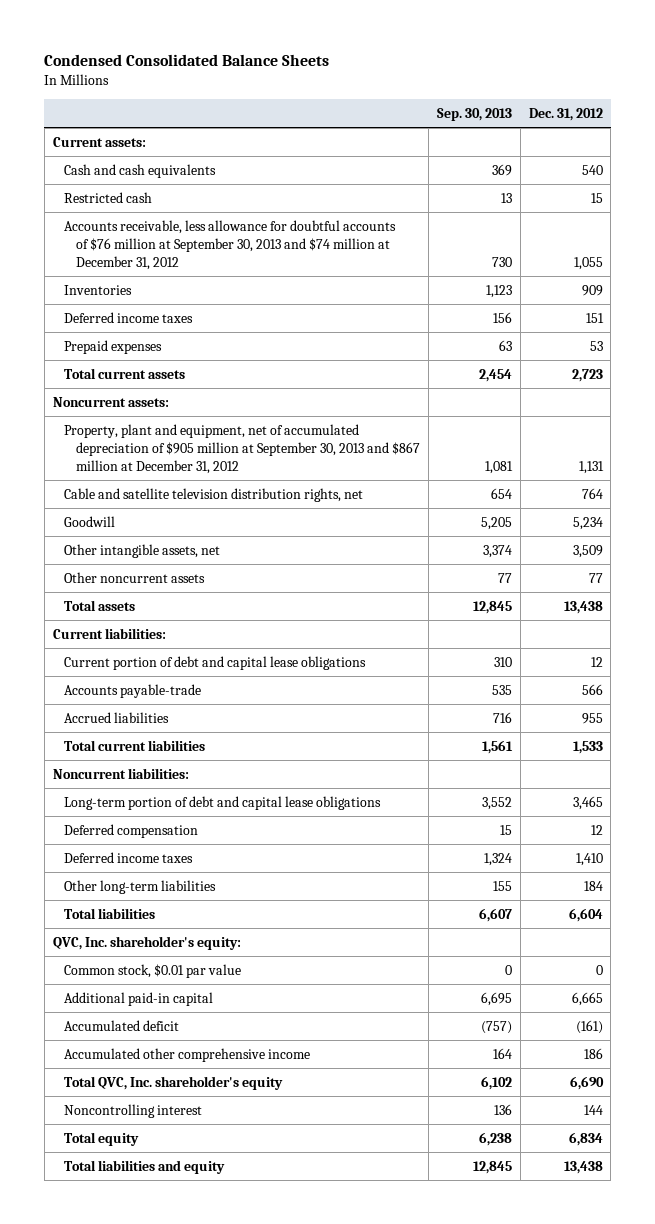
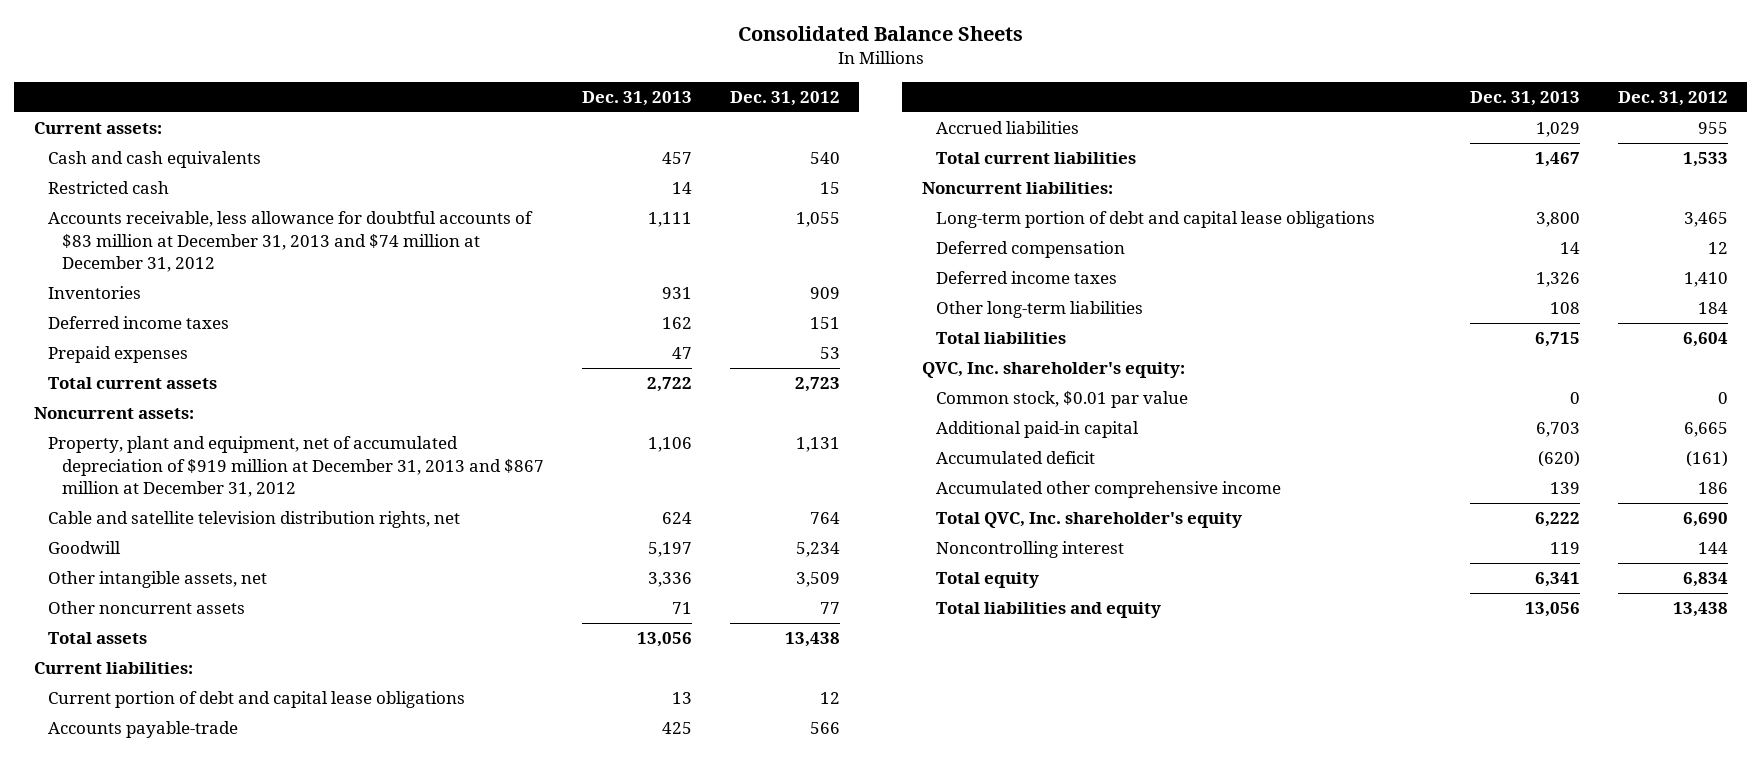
[44,54,330,67] Condensed Consolidated Balance Sheets -> [737,26,1023,42] Consolidated Balance Sheets
[436,108,512,122] Sep. 30, 2013 -> none
none -> [581,90,692,106] Dec. 31, 2013
[64,219,397,270] Accounts receivable, less allowance for doubtful accounts of $76 million at September 30, 2013 and $74 million at December 31, 2012 -> [47,211,533,273] Accounts receivable, less allowance for doubtful accounts of $83 million at December 31, 2013 and $74 million at December 31, 2012
[64,423,421,474] Property, plant and equipment, net of accumulated depreciation of $905 million at September 30, 2013 and $867 million at December 31, 2012 -> [47,436,544,498] Property, plant and equipment, net of accumulated depreciation of $919 million at December 31, 2013 and $867 million at December 31, 2012

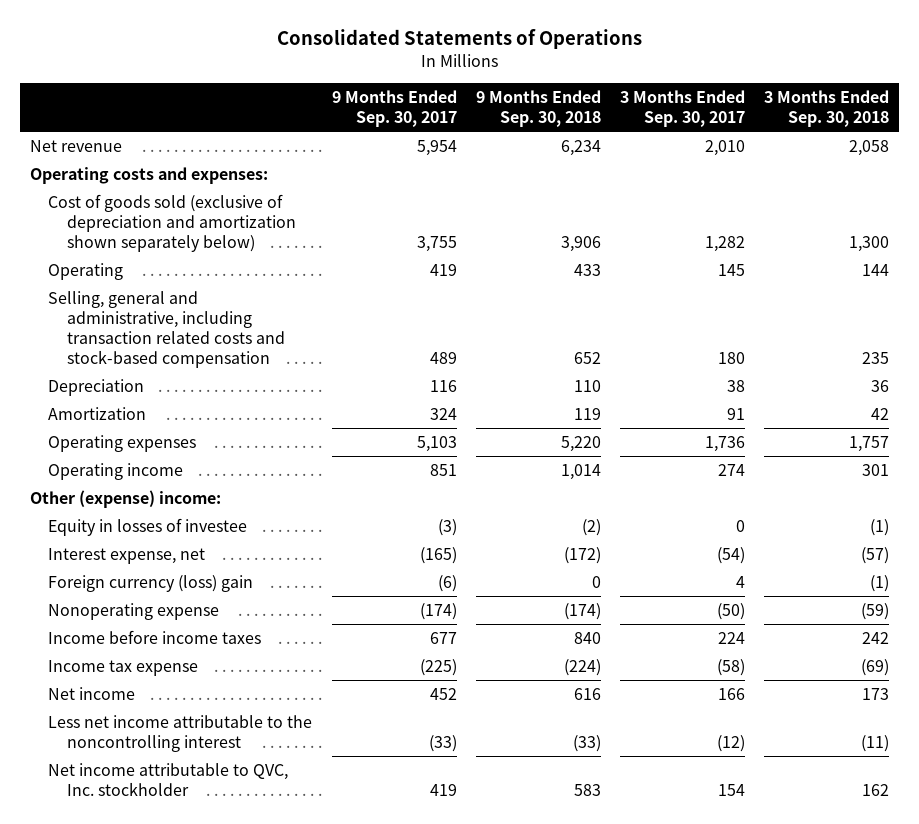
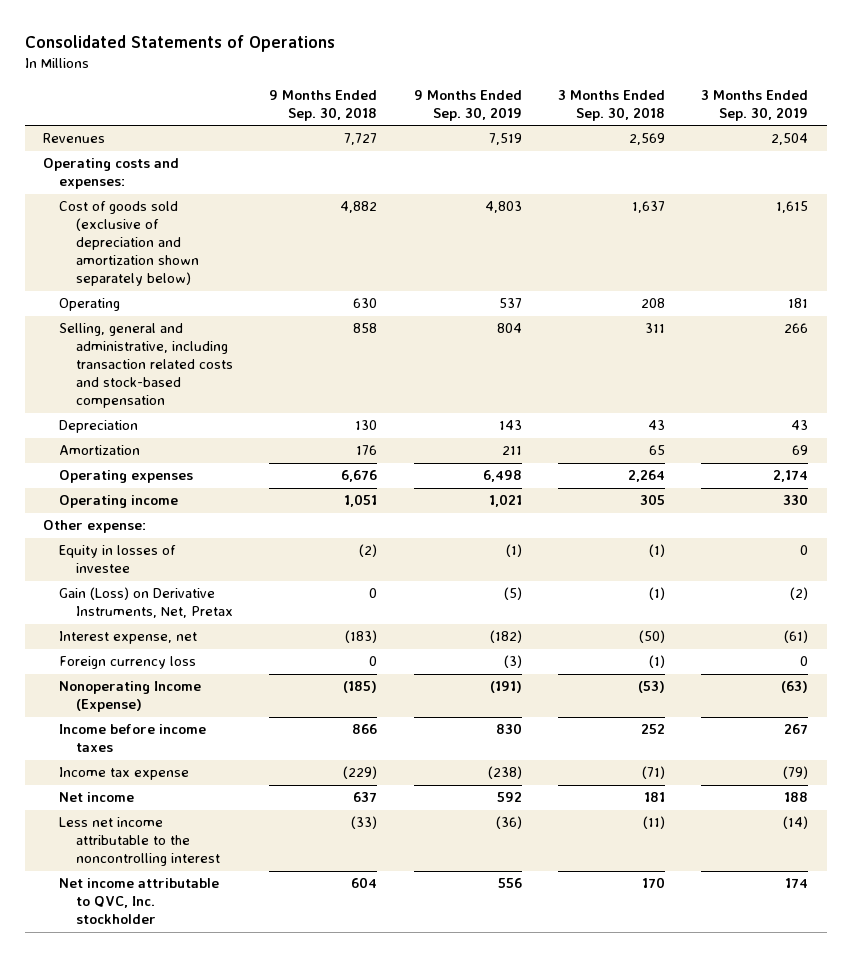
[331,90,457,128] 9 Months Ended Sep. 30, 2017 -> none
[620,90,746,128] 3 Months Ended Sep. 30, 2017 -> none
none -> [413,89,522,121] 9 Months Ended Sep. 30, 2019
none -> [701,89,809,121] 3 Months Ended Sep. 30, 2019
[30,139,123,152] Net revenue -> none
none -> [43,133,106,144] Revenues
[560,235,601,252] 3,906 -> [340,201,378,214] 4,882
[849,235,890,252] 1,300 -> [632,201,666,214] 1,637
[573,263,601,276] 433 -> [353,298,378,309] 630
[862,263,890,276] 144 -> [641,298,666,309] 208
[573,351,601,364] 652 -> [353,323,378,334] 858
[862,351,890,364] 235 -> [645,323,666,334] 311
[573,379,601,392] 110 -> [355,420,378,431] 130
[871,379,890,392] 36 -> [648,420,666,431] 43
[573,407,601,420] 119 -> [356,445,378,456] 176
[871,407,890,420] 42 -> [649,445,666,456] 65
[560,435,601,452] 5,220 -> [341,470,378,483] 6,676
[849,435,890,452] 1,757 -> [628,470,666,483] 2,264
[560,463,601,480] 1,014 -> [344,494,378,508] 1,051
[862,463,890,476] 301 -> [640,494,666,506] 305
[30,489,222,508] Other (expense) income: -> [43,520,147,534] Other expense:
none -> [59,587,233,619] Gain (Loss) on Derivative Instruments, Net, Pretax
[563,546,601,564] (172) -> [345,630,378,644] (183)
[861,546,890,564] (57) -> [639,630,666,644] (50)
[48,574,254,592] Foreign currency (loss) gain -> [59,656,197,670] Foreign currency loss
[48,602,220,620] Nonoperating expense -> [59,681,202,713] Nonoperating Income (Expense)
[563,602,601,620] (174) -> [343,681,378,694] (185)
[861,602,890,620] (59) -> [638,681,666,694] (53)
[573,631,601,644] 840 -> [352,724,378,735] 866
[862,631,890,644] 242 -> [641,724,666,735] 252
[563,658,601,676] (224) -> [343,766,378,780] (229)
[861,658,890,676] (69) -> [642,766,666,780] (71)
[573,687,601,700] 616 -> [353,792,378,803] 637
[862,687,890,700] 173 -> [644,792,666,803] 181
[573,783,601,796] 583 -> [351,877,378,889] 604
[862,783,890,796] 162 -> [642,877,666,889] 170

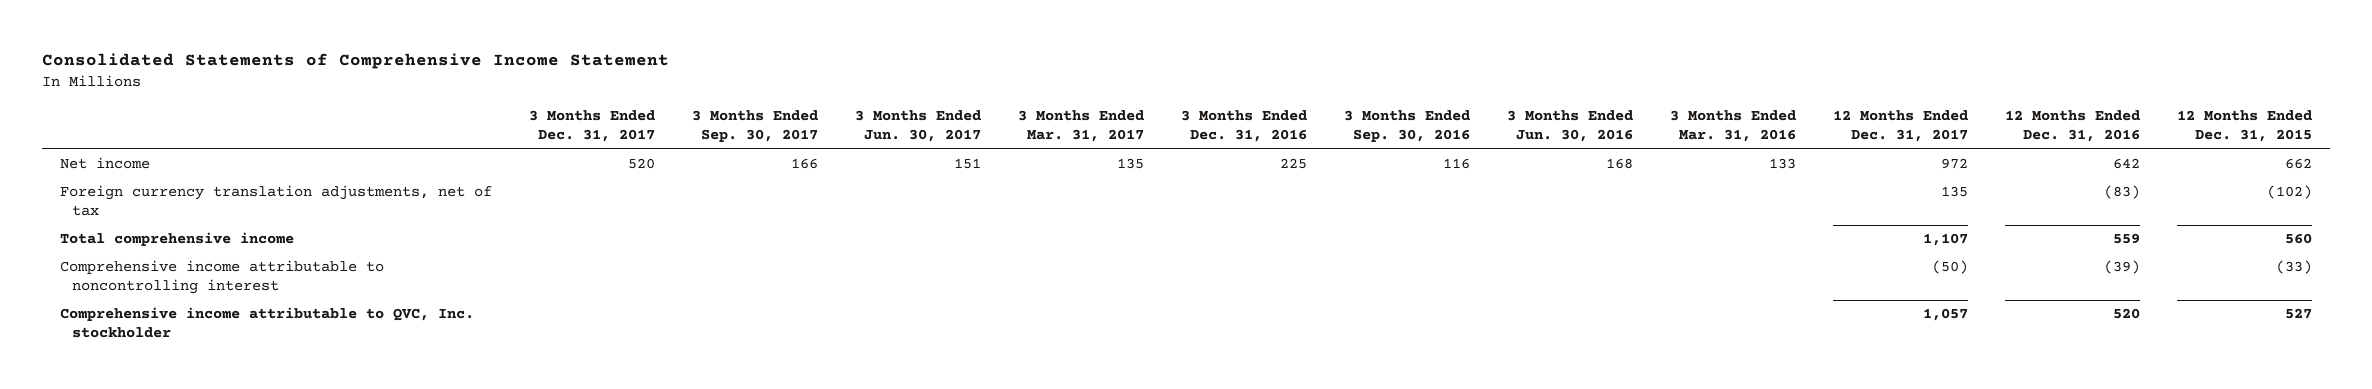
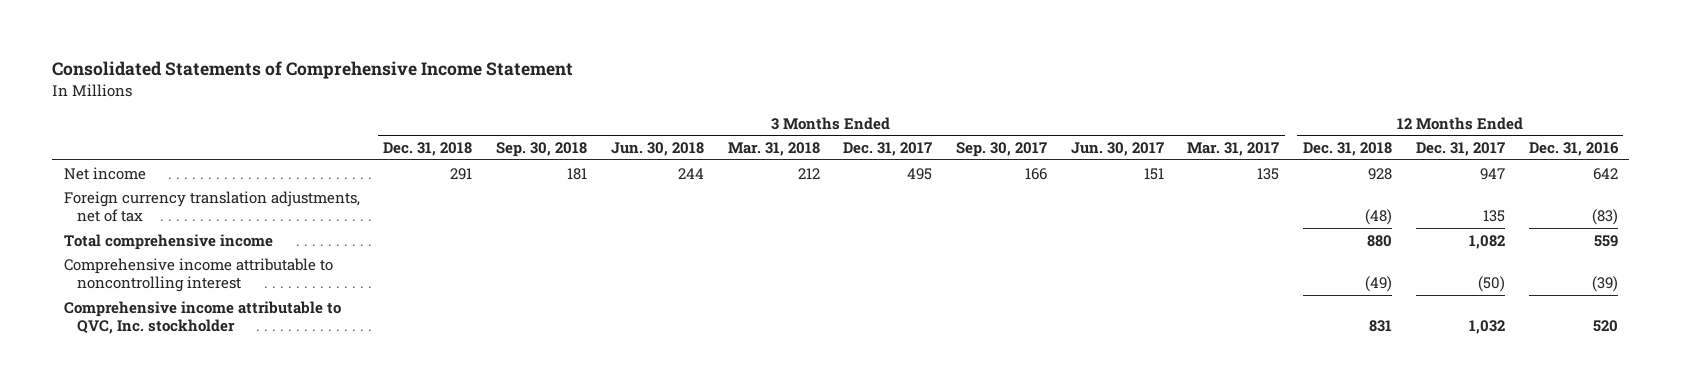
[1180,110,1307,143] 3 Months Ended Dec. 31, 2016 -> none
[1343,110,1470,143] 3 Months Ended Sep. 30, 2016 -> none
[1506,110,1633,143] 3 Months Ended Jun. 30, 2016 -> none
[1669,110,1796,143] 3 Months Ended Mar. 31, 2016 -> none
[2176,110,2312,143] 12 Months Ended Dec. 31, 2015 -> none
none -> [383,142,473,157] Dec. 31, 2018
none -> [496,142,588,158] Sep. 30, 2018
none -> [610,142,704,157] Jun. 30, 2018
none -> [727,142,820,157] Mar. 31, 2018
none -> [1303,142,1393,157] Dec. 31, 2018
[628,158,656,170] 520 -> [907,167,933,180] 495
[1940,158,1968,170] 972 -> [1479,167,1505,180] 947
[1922,233,1968,247] 1,107 -> [1468,234,1505,249] 1,082
[1922,308,1968,322] 1,057 -> [1468,320,1505,335] 1,032

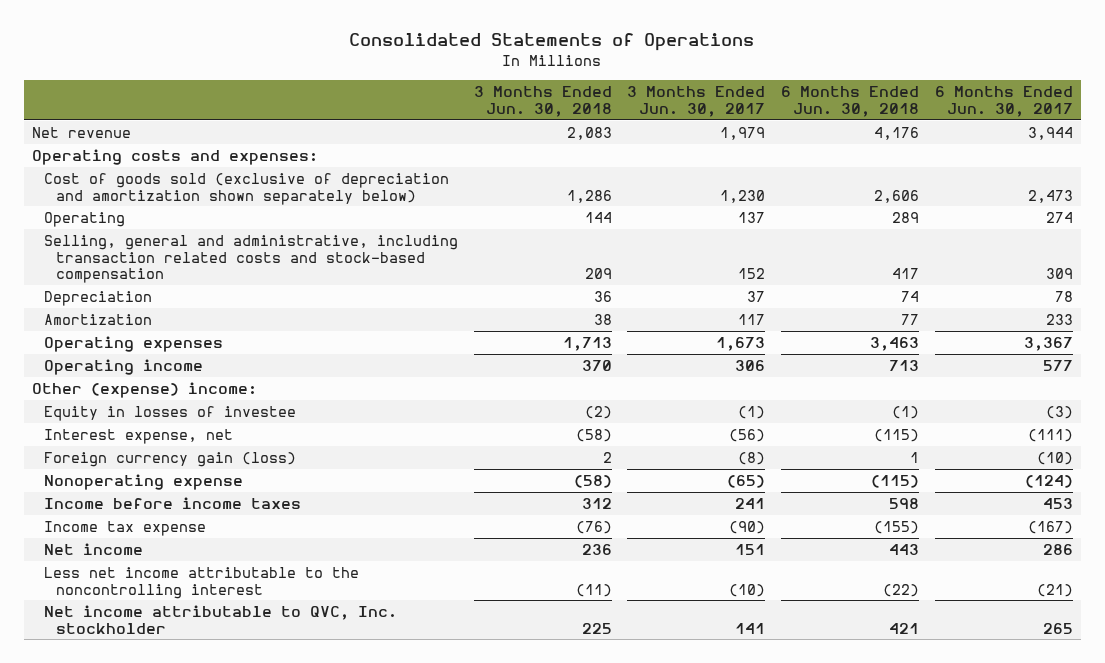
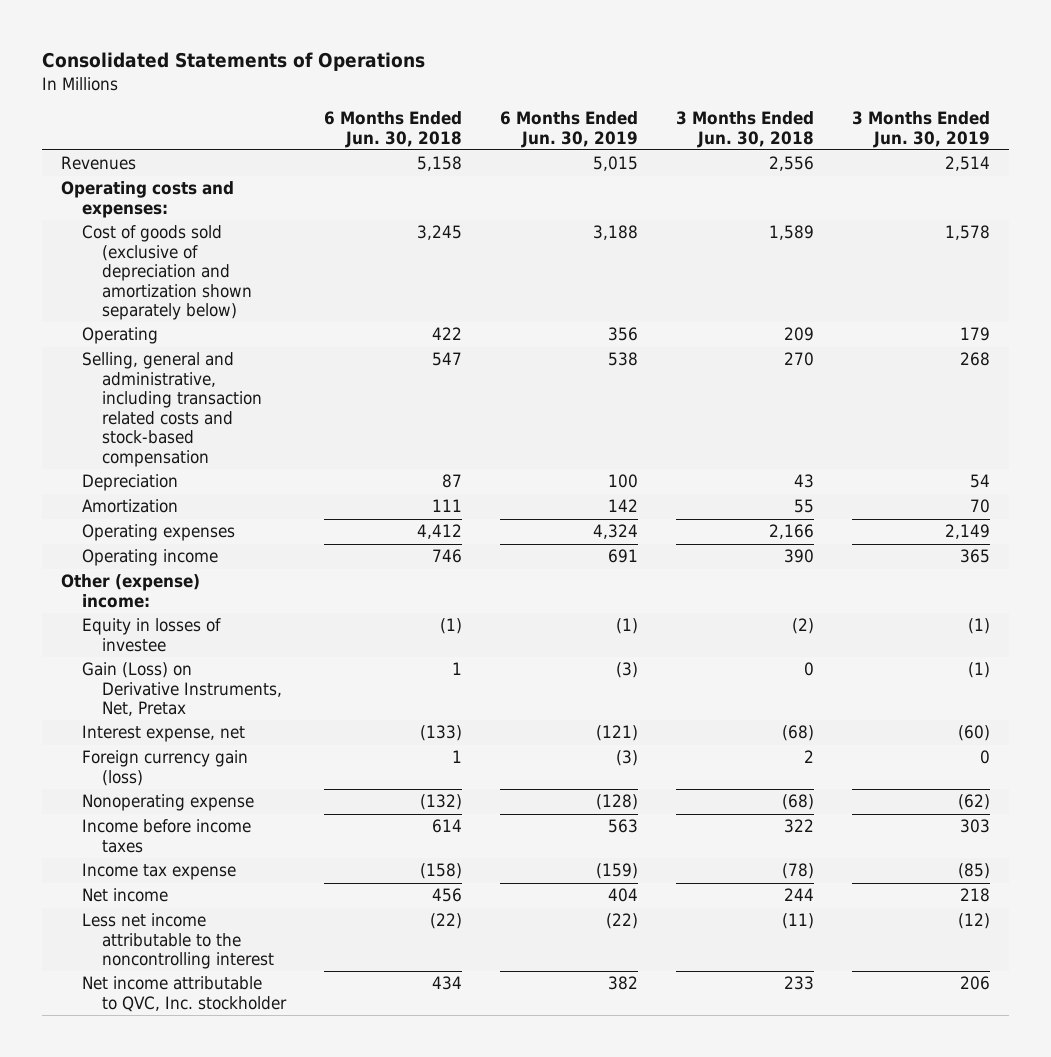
[627,86,766,118] 3 Months Ended Jun. 30, 2017 -> none
[934,86,1073,118] 6 Months Ended Jun. 30, 2017 -> none
none -> [500,111,639,148] 6 Months Ended Jun. 30, 2019
none -> [851,111,990,148] 3 Months Ended Jun. 30, 2019
[31,126,131,138] Net revenue -> none
none -> [60,156,136,171] Revenues
[566,189,612,203] 1,286 -> [768,225,814,241] 1,589
[874,189,920,203] 2,606 -> [417,225,463,241] 3,245
[584,211,612,223] 144 -> [783,327,814,342] 209
[892,211,920,223] 289 -> [432,327,463,341] 422
[584,268,612,280] 209 -> [783,352,814,367] 270
[892,268,920,280] 417 -> [432,352,463,367] 547
[593,290,612,302] 36 -> [793,474,814,489] 43
[901,290,920,302] 74 -> [442,474,463,489] 87
[593,313,612,325] 38 -> [793,499,814,514] 55
[901,313,920,325] 77 -> [432,499,463,513] 111
[562,336,612,351] 1,713 -> [768,524,814,540] 2,166
[870,336,920,351] 3,463 -> [417,524,463,540] 4,412
[581,359,612,371] 370 -> [783,549,814,564] 390
[889,359,920,371] 713 -> [432,549,463,564] 746
none -> [81,662,283,717] Gain (Loss) on Derivative Instruments, Net, Pretax
[575,428,612,442] (58) -> [781,725,814,742] (68)
[874,428,920,442] (115) -> [420,725,463,742] (133)
[573,474,612,488] (58) -> [781,794,814,811] (68)
[871,474,920,488] (115) -> [420,794,463,811] (132)
[581,497,612,509] 312 -> [783,819,814,834] 322
[889,497,920,509] 598 -> [432,819,463,834] 614
[575,520,612,534] (76) -> [781,863,814,880] (78)
[874,520,920,534] (155) -> [420,863,463,880] (158)
[581,543,612,555] 236 -> [783,888,814,902] 244
[889,543,920,555] 443 -> [432,888,463,903] 456
[581,622,612,634] 225 -> [783,976,814,991] 233
[889,622,920,634] 421 -> [432,976,463,991] 434

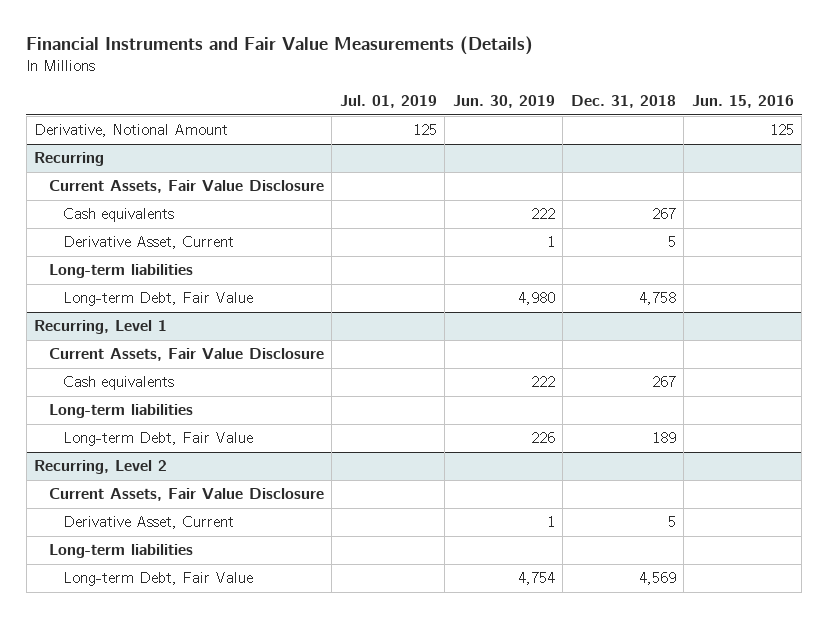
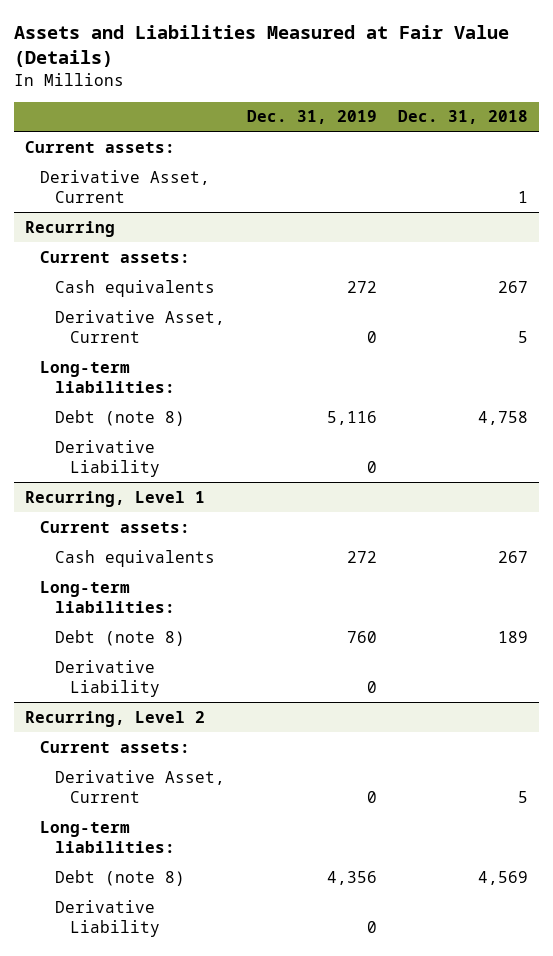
[26,36,534,56] Financial Instruments and Fair Value Measurements (Details) -> [14,24,510,67] Assets and Liabilities Measured at Fair Value (Details)
[339,95,437,109] Jul. 01, 2019 -> none
[452,95,555,109] Jun. 30, 2019 -> none
[691,95,794,109] Jun. 15, 2016 -> none
none -> [246,110,377,125] Dec. 31, 2019
[34,124,229,138] Derivative, Notional Amount -> none
none -> [24,140,175,153] Current assets:
none -> [39,169,210,203] Derivative Asset, Current
[48,180,324,194] Current Assets, Fair Value Disclosure -> [39,250,190,263] Current assets:
[48,264,193,279] Long-term liabilities -> [39,360,176,393] Long-term liabilities:
[62,292,253,307] Long-term Debt, Fair Value -> [55,409,186,426] Debt (note 8)
none -> [55,439,161,477] Derivative Liability
[48,348,324,362] Current Assets, Fair Value Disclosure -> [39,520,190,533] Current assets:
[48,404,193,419] Long-term liabilities -> [39,580,176,613] Long-term liabilities:
[62,432,253,447] Long-term Debt, Fair Value -> [55,629,186,646] Debt (note 8)
none -> [55,659,161,697] Derivative Liability
[48,488,324,502] Current Assets, Fair Value Disclosure -> [39,740,190,753] Current assets:
[48,544,193,559] Long-term liabilities -> [39,820,176,853] Long-term liabilities:
[62,572,253,587] Long-term Debt, Fair Value -> [55,869,186,886] Debt (note 8)
none -> [55,899,161,937] Derivative Liability

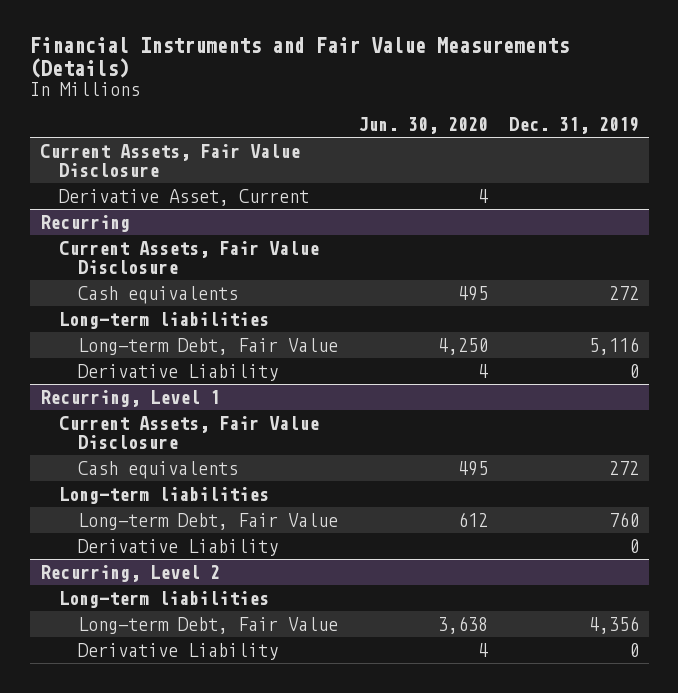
[14,24,510,67] Assets and Liabilities Measured at Fair Value (Details) -> [29,36,569,78] Financial Instruments and Fair Value Measurements (Details)
[398,110,529,125] Dec. 31, 2018 -> none
none -> [358,116,489,134] Jun. 30, 2020
[24,140,175,153] Current assets: -> [39,143,300,177] Current Assets, Fair Value Disclosure
[39,250,190,263] Current assets: -> [58,240,319,274] Current Assets, Fair Value Disclosure
[55,309,226,343] Derivative Asset, Current -> none
[39,360,176,393] Long-term liabilities: -> [58,311,269,329] Long-term liabilities
[55,409,186,426] Debt (note 8) -> [77,337,338,355] Long-term Debt, Fair Value
[39,520,190,533] Current assets: -> [58,415,319,449] Current Assets, Fair Value Disclosure
[39,580,176,613] Long-term liabilities: -> [58,486,269,504] Long-term liabilities
[55,629,186,646] Debt (note 8) -> [77,512,338,530] Long-term Debt, Fair Value
[39,740,190,753] Current assets: -> none
[55,769,226,803] Derivative Asset, Current -> none
[39,820,176,853] Long-term liabilities: -> [58,590,269,608] Long-term liabilities
[55,869,186,886] Debt (note 8) -> [77,616,338,634] Long-term Debt, Fair Value

